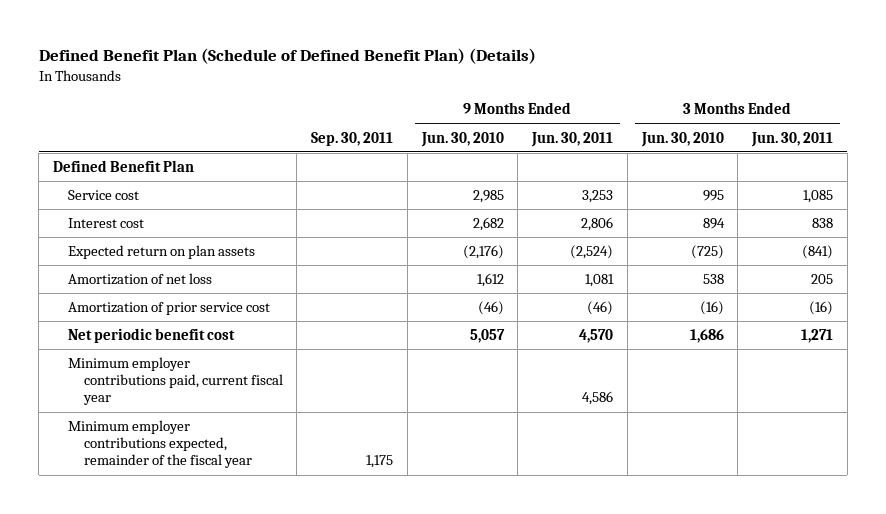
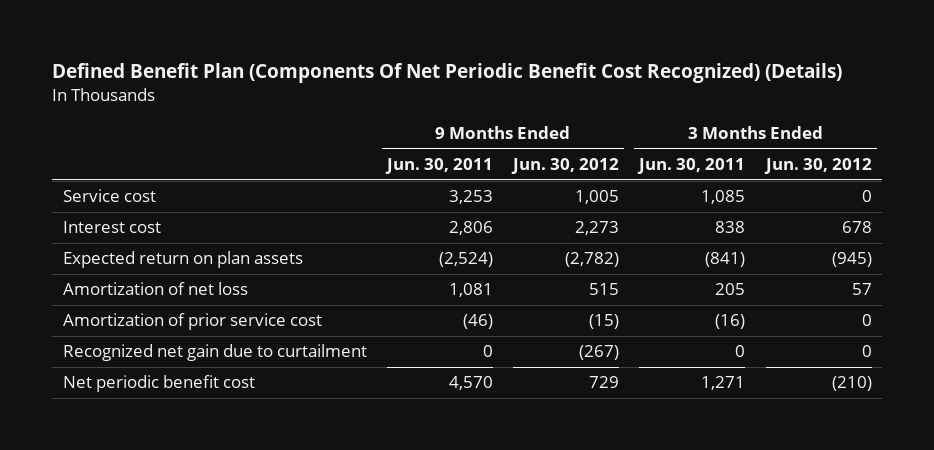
[38,48,536,65] Defined Benefit Plan (Schedule of Defined Benefit Plan) (Details) -> [52,63,843,84] Defined Benefit Plan (Components Of Net Periodic Benefit Cost Recognized) (Details)
[311,131,394,146] Sep. 30, 2011 -> none
[420,131,504,147] Jun. 30, 2010 -> none
[640,131,724,147] Jun. 30, 2010 -> none
none -> [511,158,620,175] Jun. 30, 2012
none -> [763,158,872,175] Jun. 30, 2012
[52,159,194,172] Defined Benefit Plan -> none
none -> [62,344,367,362] Recognized net gain due to curtailment
[68,356,283,406] Minimum employer contributions paid, current fiscal year -> none
[68,419,252,469] Minimum employer contributions expected, remainder of the fiscal year -> none

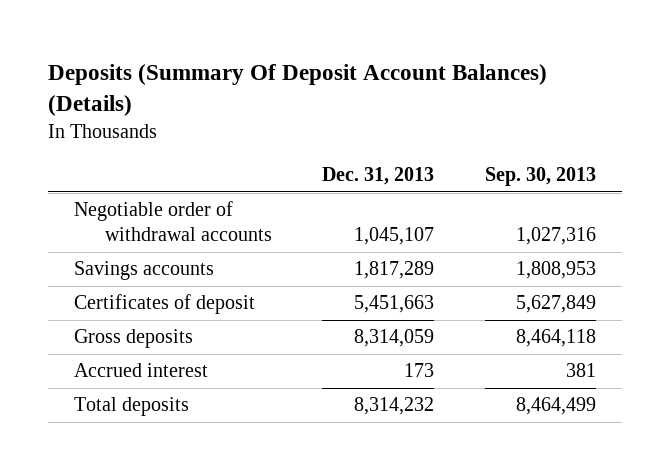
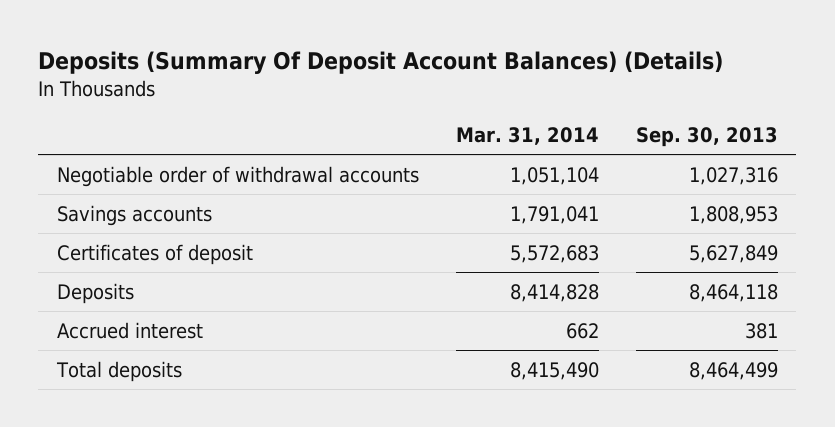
[322,167,435,186] Dec. 31, 2013 -> none
none -> [455,127,599,146] Mar. 31, 2014
[73,329,193,349] Gross deposits -> [56,282,134,304] Deposits

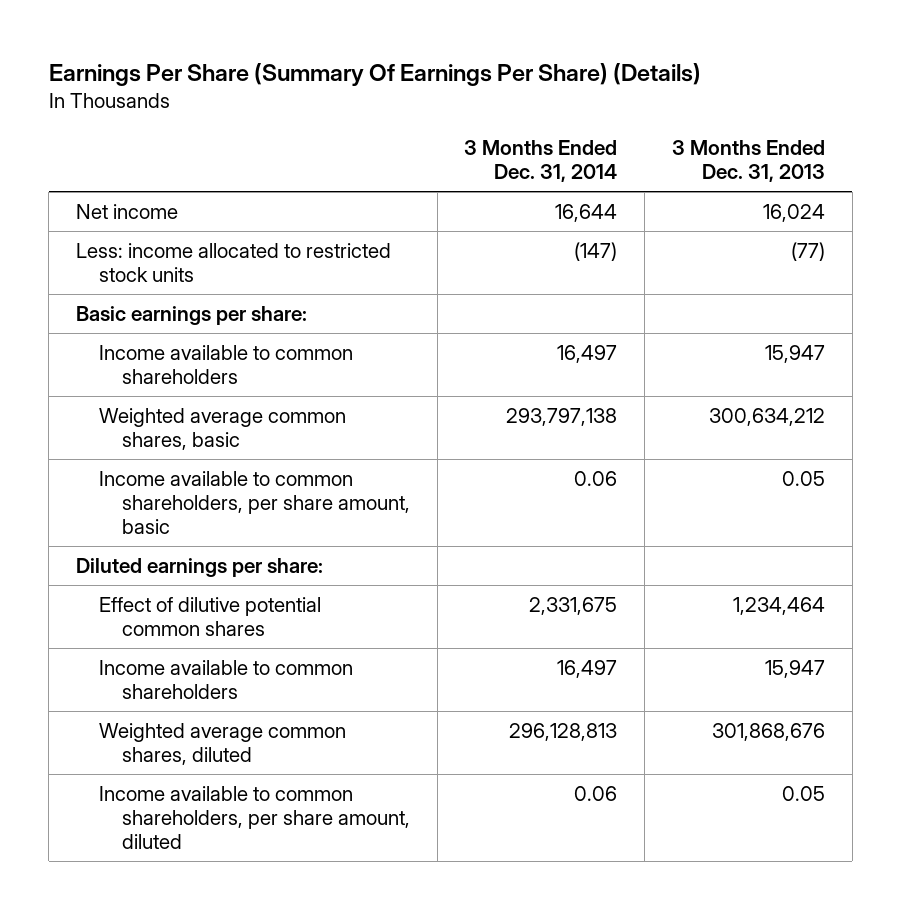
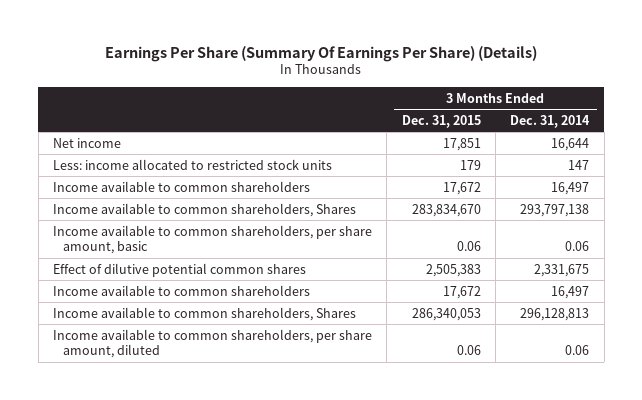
[671,140,825,183] 3 Months Ended Dec. 31, 2013 -> none
none -> [401,114,481,128] Dec. 31, 2015
[76,305,308,325] Basic earnings per share: -> none
[574,241,618,261] (147) -> [568,159,590,170] 147
[99,407,347,450] Weighted average common shares, basic -> [53,202,357,217] Income available to common shareholders, Shares
[76,557,324,577] Diluted earnings per share: -> none
[99,722,347,765] Weighted average common shares, diluted -> [53,306,357,321] Income available to common shareholders, Shares

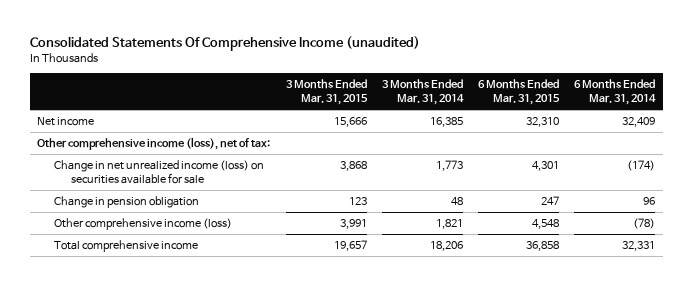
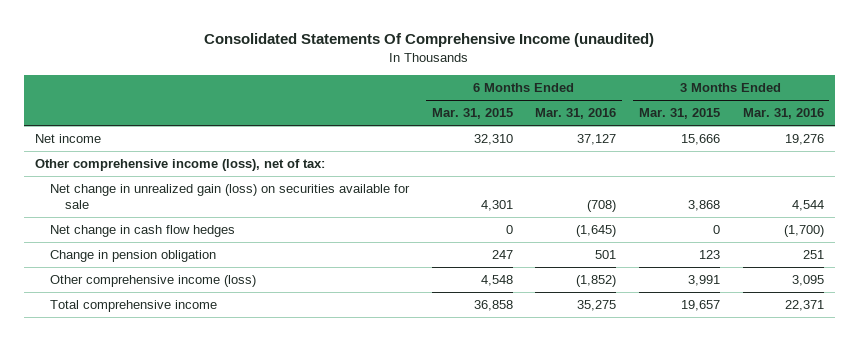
[381,79,464,106] 3 Months Ended Mar. 31, 2014 -> none
[574,79,657,106] 6 Months Ended Mar. 31, 2014 -> none
none -> [535,108,617,120] Mar. 31, 2016
none -> [742,108,824,120] Mar. 31, 2016
[54,160,265,185] Change in net unrealized income (loss) on securities available for sale -> [50,184,411,210] Net change in unrealized gain (loss) on securities available for sale
none -> [50,225,236,238] Net change in cash flow hedges

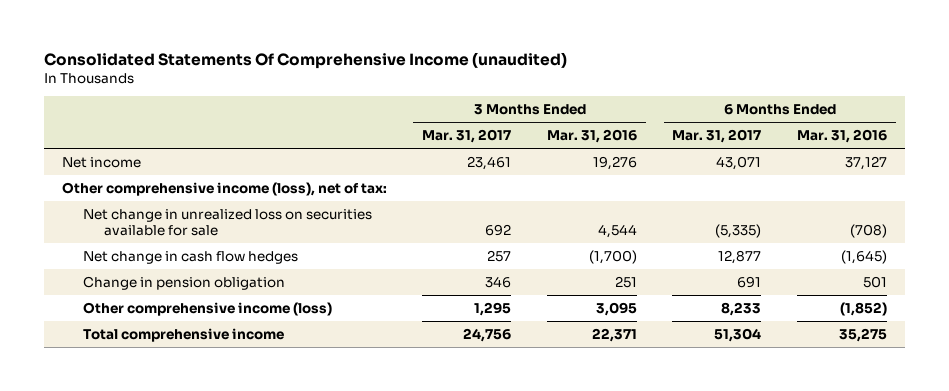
[431,108,513,120] Mar. 31, 2015 -> none
[639,108,721,120] Mar. 31, 2015 -> none
none -> [422,128,512,143] Mar. 31, 2017
none -> [672,128,762,143] Mar. 31, 2017
[50,184,411,210] Net change in unrealized gain (loss) on securities available for sale -> [82,208,372,236] Net change in unrealized loss on securities available for sale

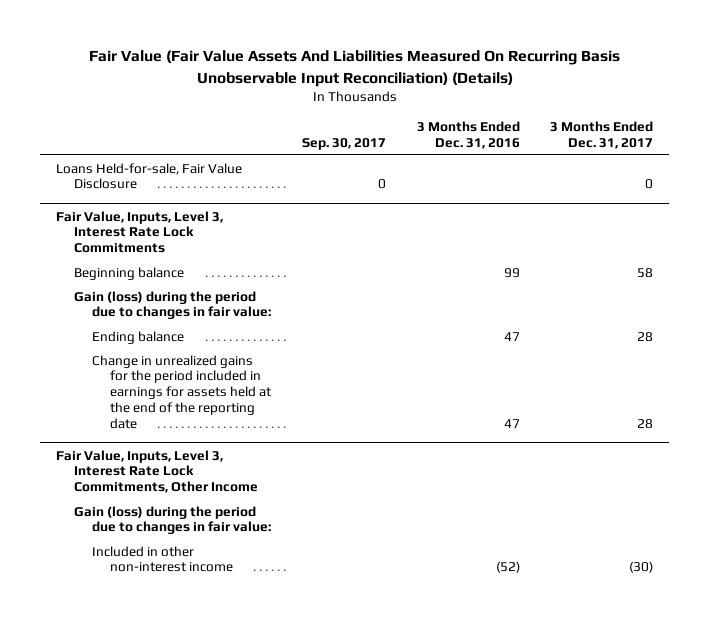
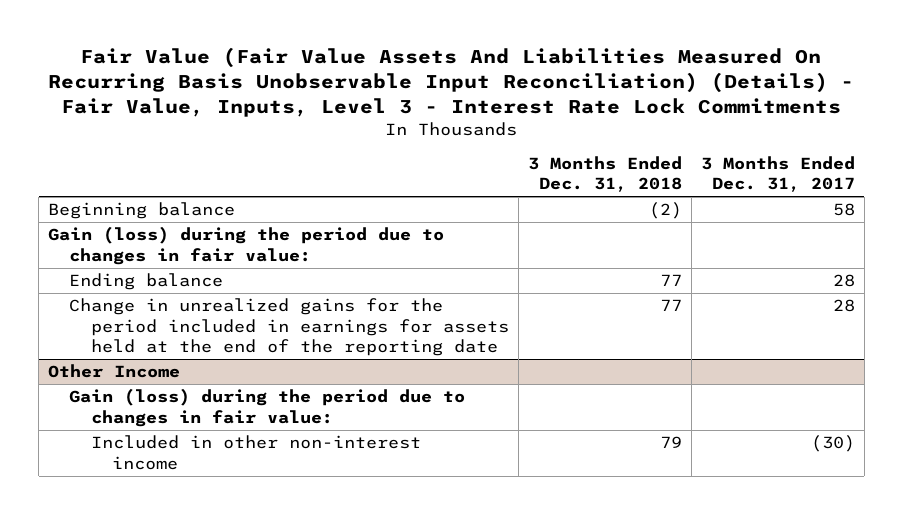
[88,50,620,87] Fair Value (Fair Value Assets And Liabilities Measured On Recurring Basis Unobservable Input Reconciliation) (Details) -> [48,47,855,118] Fair Value (Fair Value Assets And Liabilities Measured On Recurring Basis Unobservable Input Reconciliation) (Details) - Fair Value, Inputs, Level 3 - Interest Rate Lock Commitments
[301,138,386,151] Sep. 30, 2017 -> none
[416,121,520,150] 3 Months Ended Dec. 31, 2016 -> none
none -> [527,156,682,193] 3 Months Ended Dec. 31, 2018
[55,162,242,190] Loans Held-for-sale, Fair Value Disclosure -> none
[55,210,223,254] Fair Value, Inputs, Level 3, Interest Rate Lock Commitments -> none
[55,449,258,494] Fair Value, Inputs, Level 3, Interest Rate Lock Commitments, Other Income -> none
none -> [48,364,181,379] Other Income

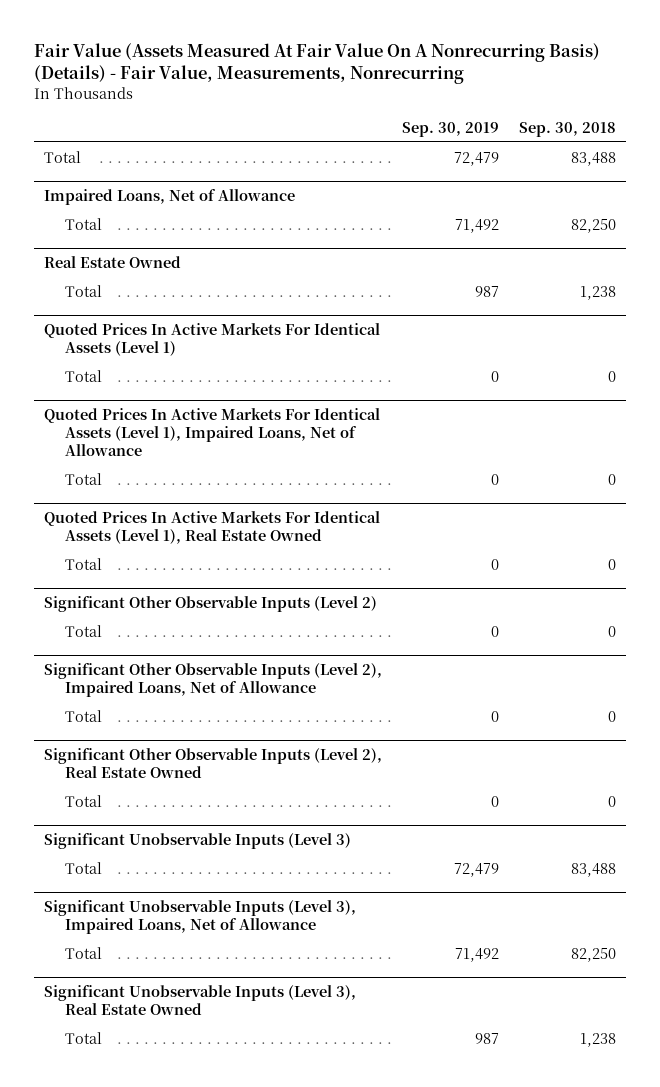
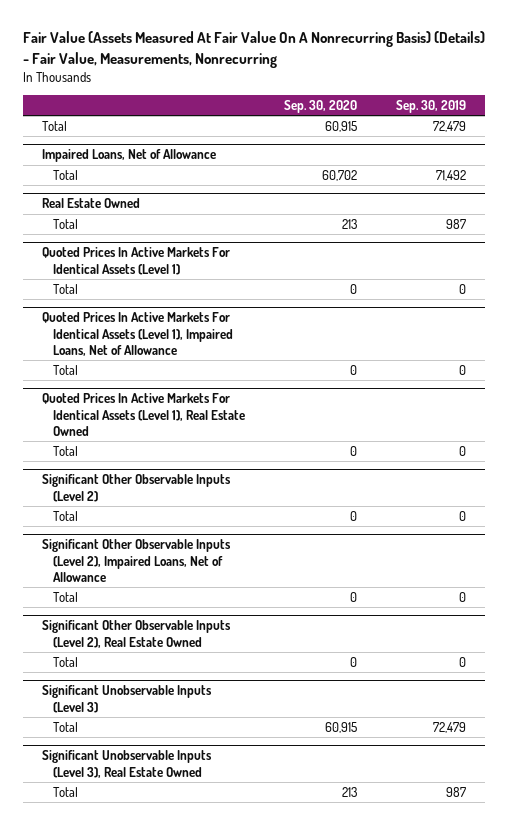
[518,121,616,137] Sep. 30, 2018 -> none
none -> [283,100,357,114] Sep. 30, 2020
[44,899,357,934] Significant Unobservable Inputs (Level 3), Impaired Loans, Net of Allowance -> none
[64,946,102,959] Total -> none

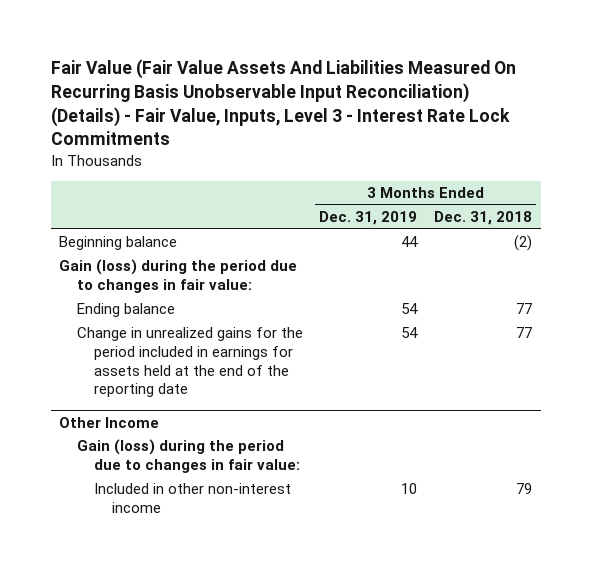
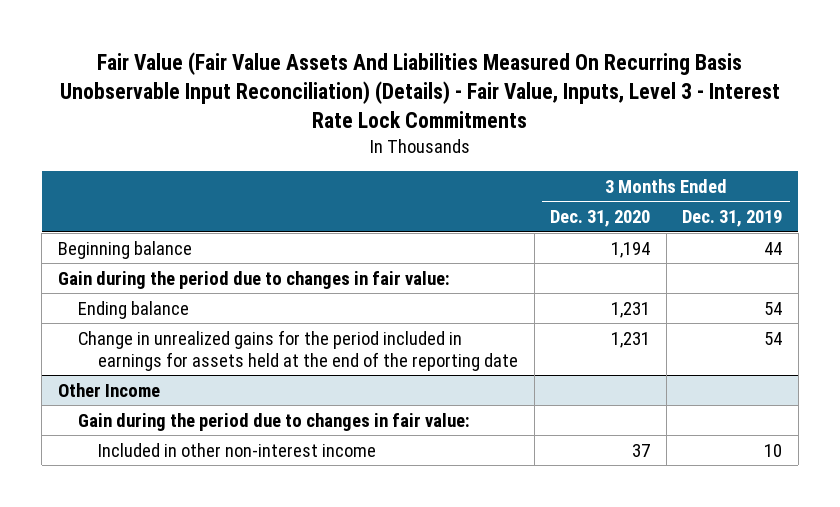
[434,211,533,226] Dec. 31, 2018 -> none
none -> [550,210,651,228] Dec. 31, 2020
[59,259,298,293] Gain (loss) during the period due to changes in fair value: -> [57,270,450,289] Gain during the period due to changes in fair value:
[76,439,301,473] Gain (loss) during the period due to changes in fair value: -> [77,412,470,431] Gain during the period due to changes in fair value:

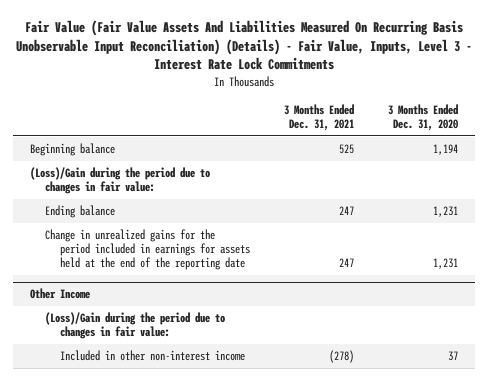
[682,210,783,228] Dec. 31, 2019 -> none
none -> [283,103,354,131] 3 Months Ended Dec. 31, 2021
[57,270,450,289] Gain during the period due to changes in fair value: -> [30,167,211,195] (Loss)/Gain during the period due to changes in fair value:
[77,412,470,431] Gain during the period due to changes in fair value: -> [44,312,225,340] (Loss)/Gain during the period due to changes in fair value:

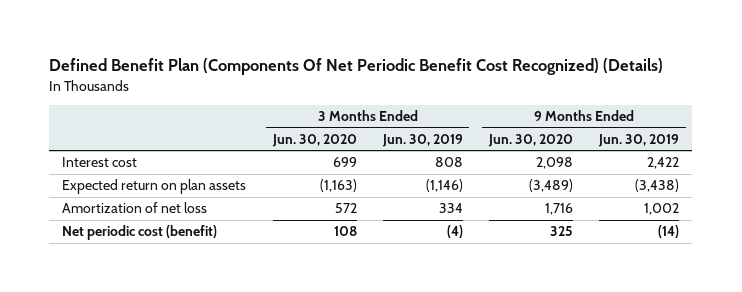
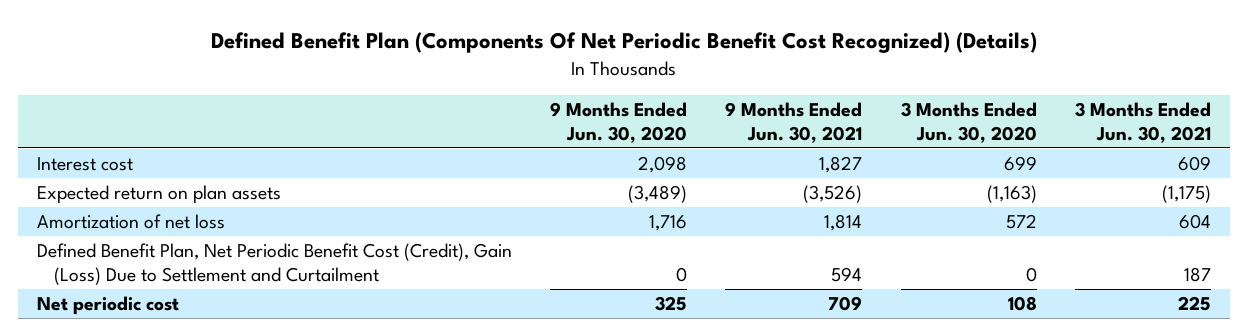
[381,133,463,147] Jun. 30, 2019 -> none
[598,133,680,147] Jun. 30, 2019 -> none
none -> [725,101,863,143] 9 Months Ended Jun. 30, 2021
none -> [1074,101,1211,143] 3 Months Ended Jun. 30, 2021
none -> [36,243,512,286] Defined Benefit Plan, Net Periodic Benefit Cost (Credit), Gain (Loss) Due to Settlement and Curtailment
[62,225,218,241] Net periodic cost (benefit) -> [36,296,179,316] Net periodic cost

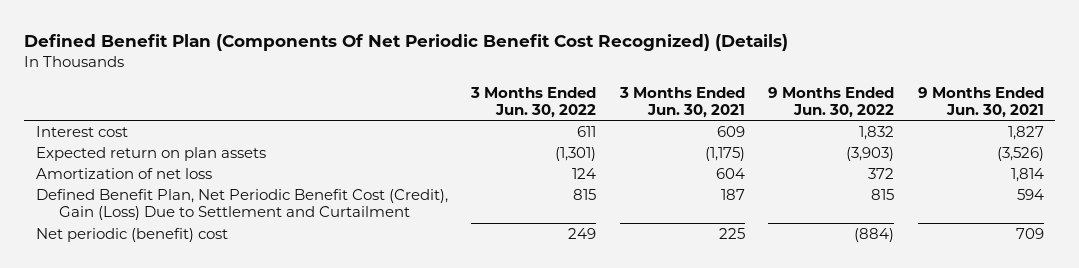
[550,101,688,143] 9 Months Ended Jun. 30, 2020 -> none
[900,101,1037,143] 3 Months Ended Jun. 30, 2020 -> none
none -> [470,86,597,119] 3 Months Ended Jun. 30, 2022
none -> [768,86,895,119] 9 Months Ended Jun. 30, 2022
[36,296,179,316] Net periodic cost -> [35,227,228,242] Net periodic (benefit) cost

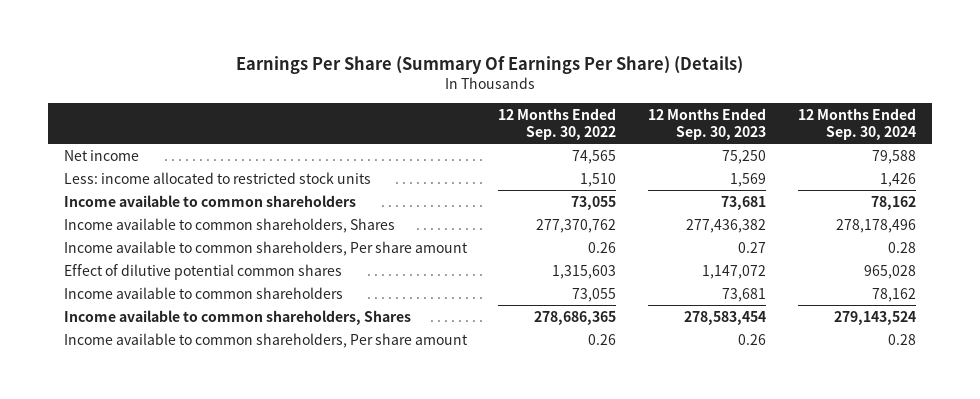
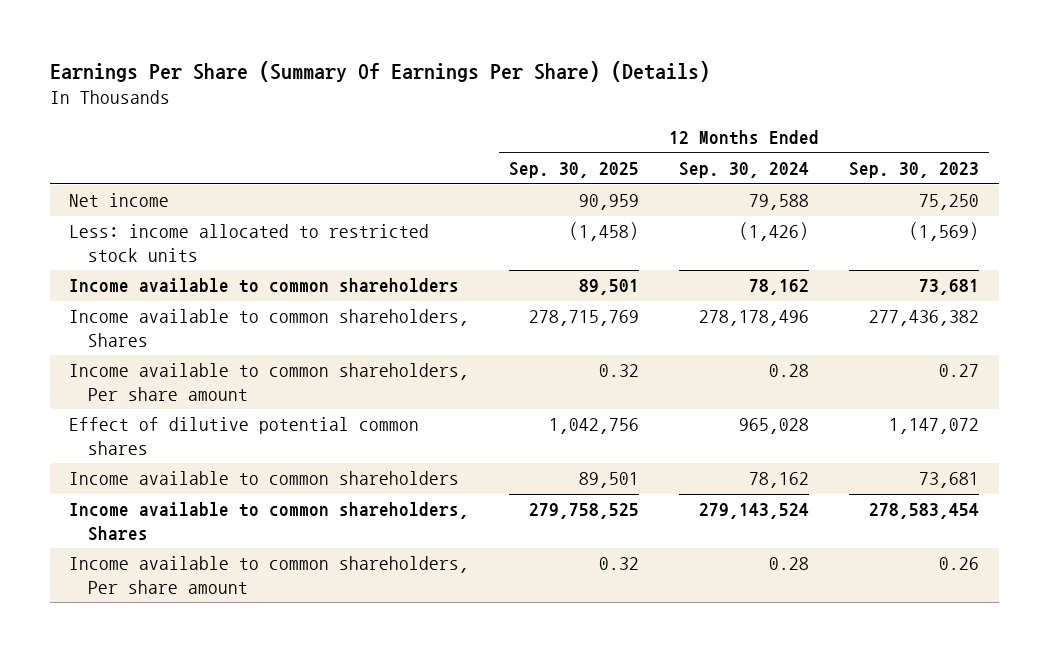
[498,107,617,140] 12 Months Ended Sep. 30, 2022 -> none
none -> [509,162,640,179] Sep. 30, 2025
[730,172,767,187] 1,569 -> [909,222,980,242] (1,569)
[879,172,916,187] 1,426 -> [739,222,810,242] (1,426)

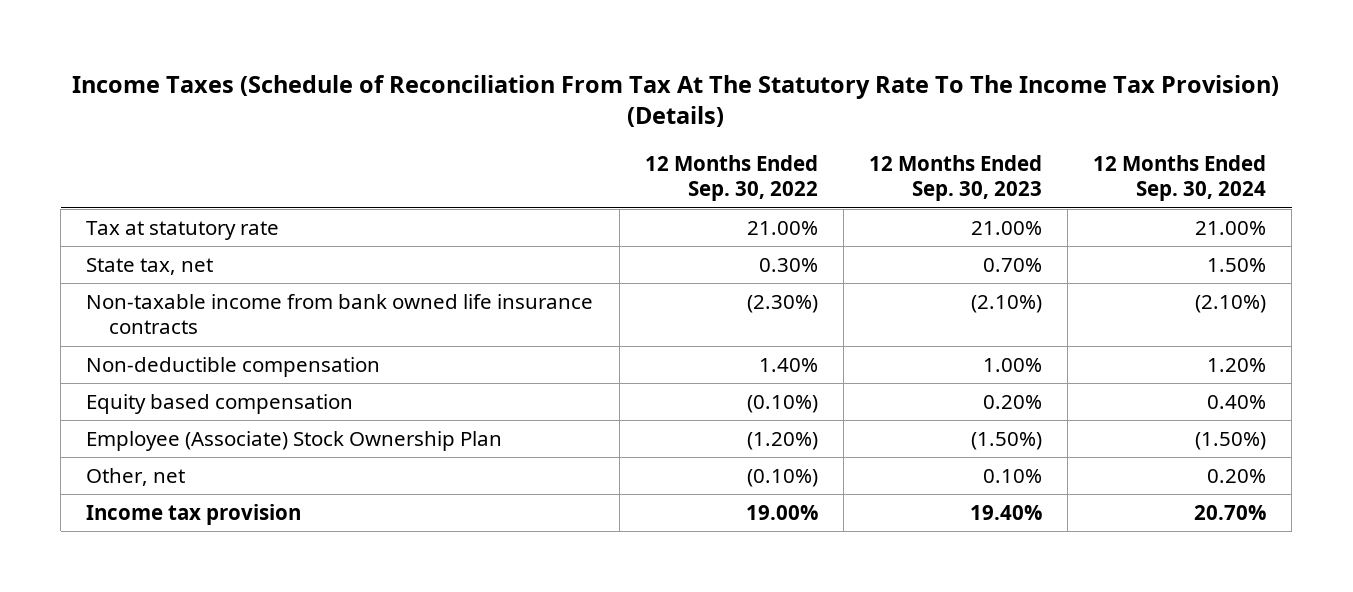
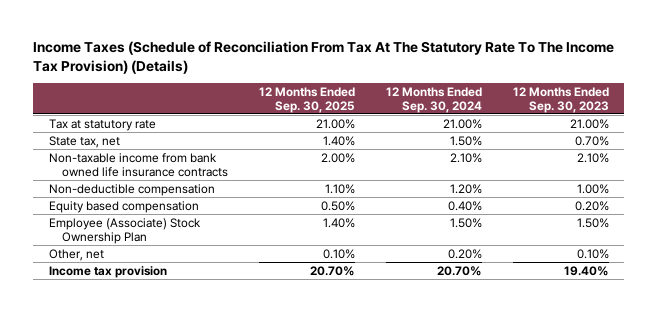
[644,154,818,202] 12 Months Ended Sep. 30, 2022 -> none
none -> [258,86,355,113] 12 Months Ended Sep. 30, 2025
[970,295,1042,314] (2.10%) -> [576,152,609,163] 2.10%
[1195,295,1267,314] (2.10%) -> [449,152,482,163] 2.10%
[970,432,1042,451] (1.50%) -> [576,217,609,228] 1.50%
[1195,432,1267,451] (1.50%) -> [449,217,482,228] 1.50%

